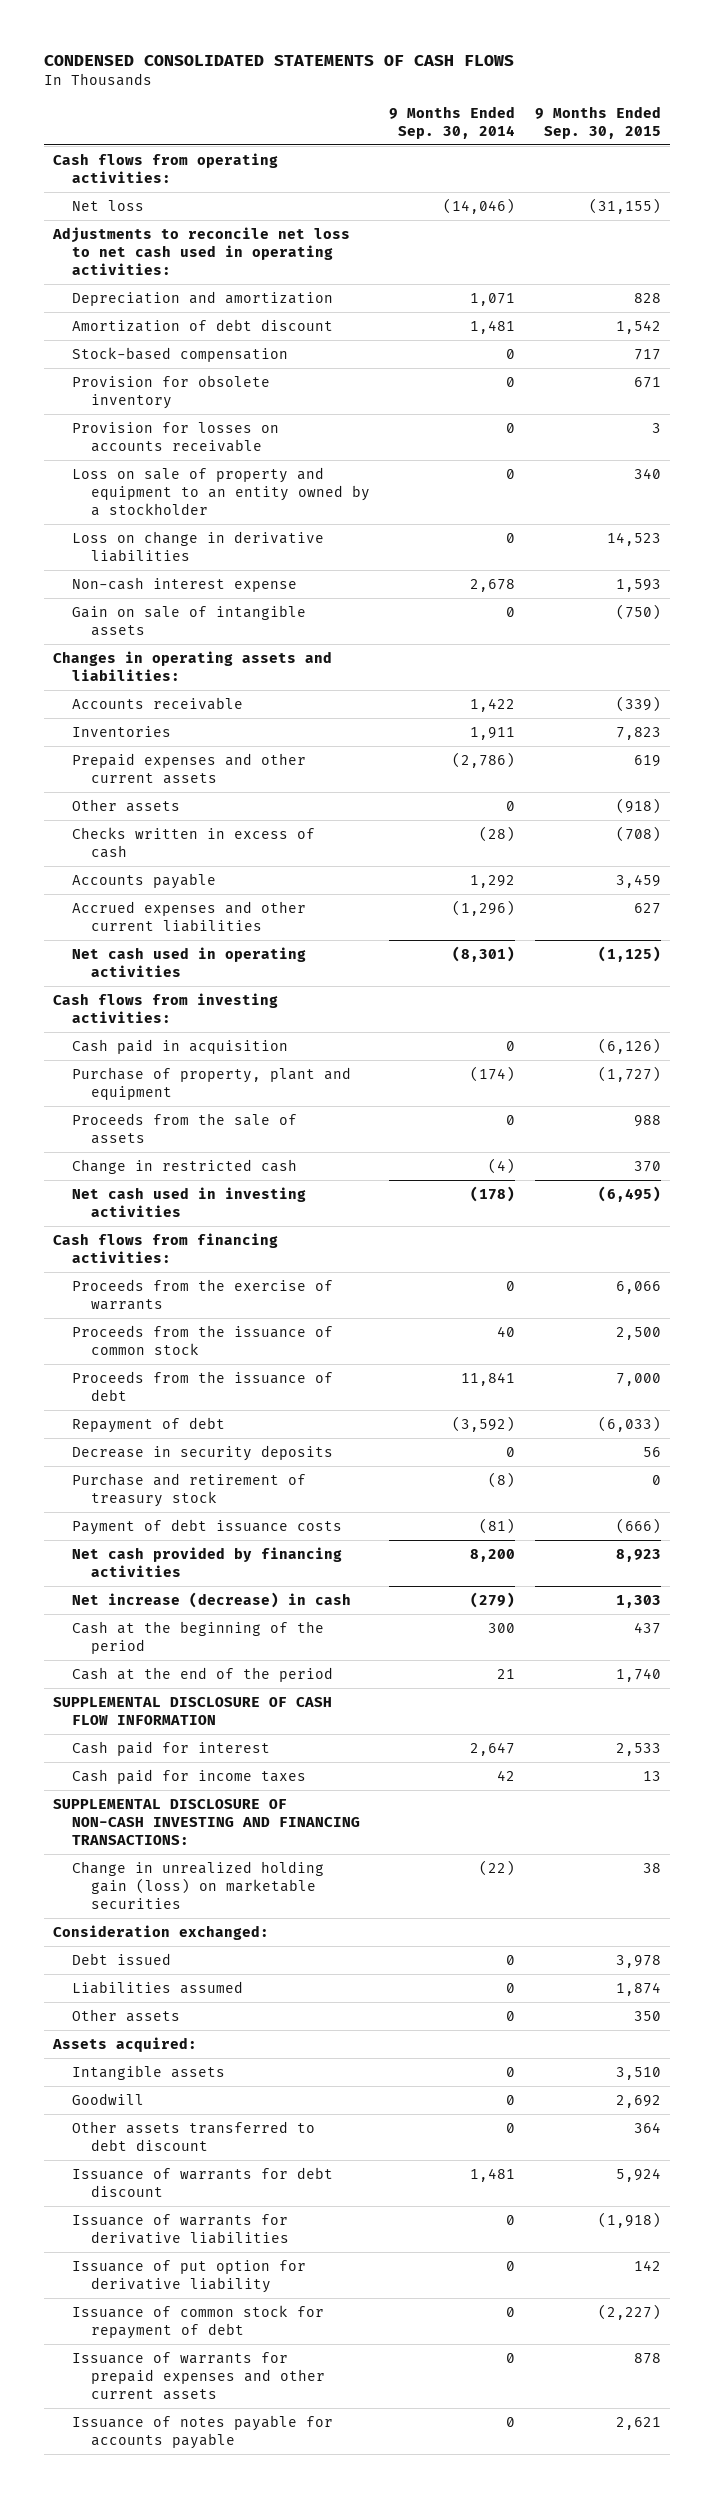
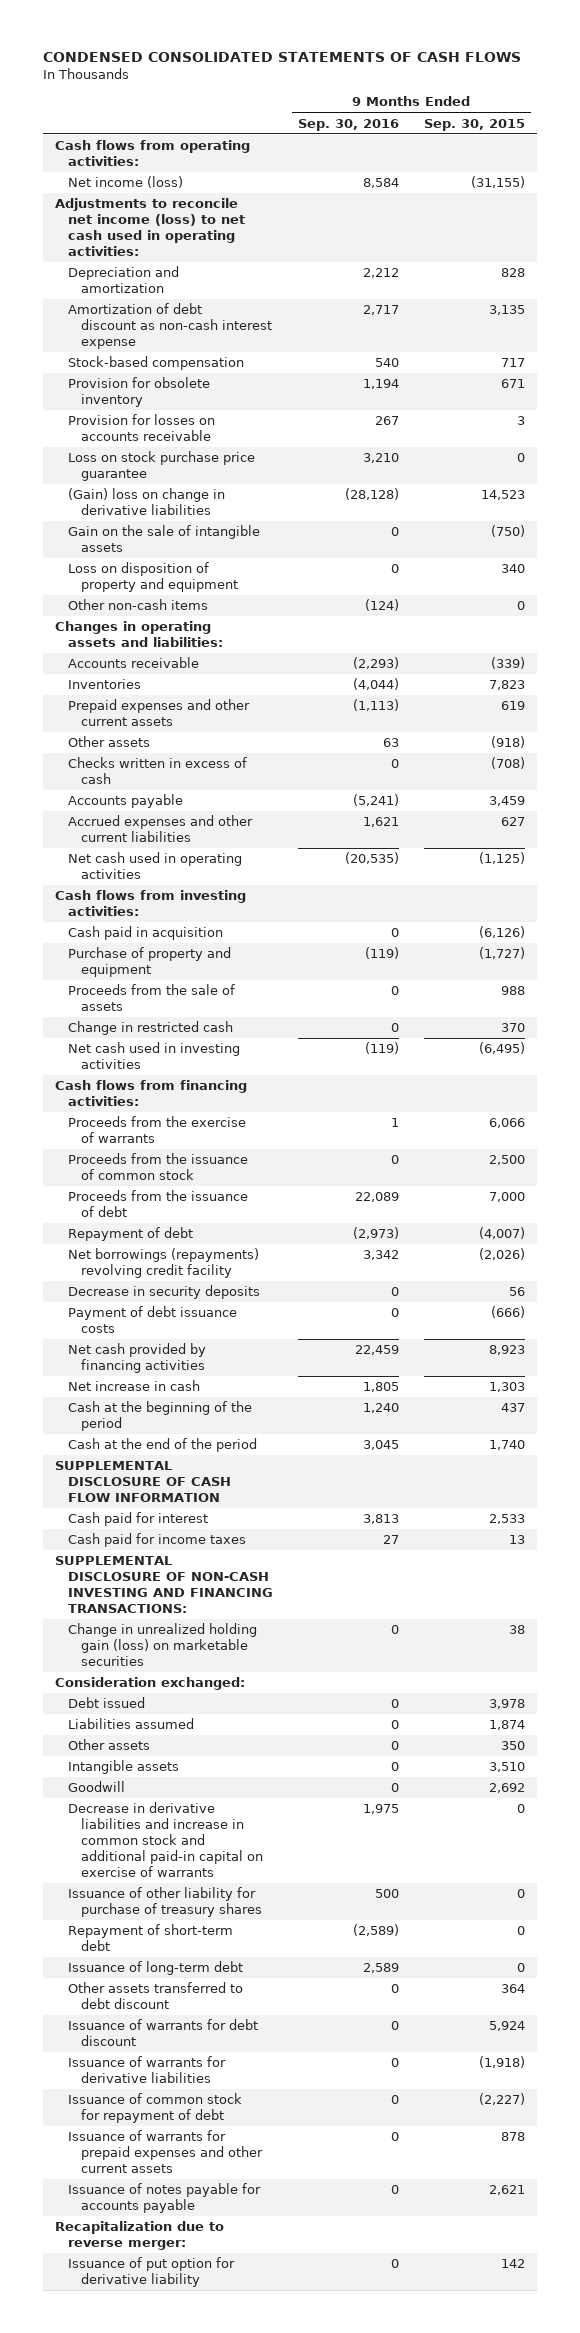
[389,105,516,139] 9 Months Ended Sep. 30, 2014 -> none
none -> [297,118,399,131] Sep. 30, 2016
[72,199,145,211] Net loss -> [68,176,184,189] Net income (loss)
[52,226,351,276] Adjustments to reconcile net loss to net cash used in operating activities: -> [55,198,246,257] Adjustments to reconcile net income (loss) to net cash used in operating activities:
[72,318,334,332] Amortization of debt discount -> [68,303,272,350] Amortization of debt discount as non-cash interest expense
[615,319,661,334] 1,542 -> [488,305,525,316] 3,135
[72,466,371,517] Loss on sale of property and equipment to an entity owned by a stockholder -> none
[72,576,298,592] Non-cash interest expense -> none
none -> [68,451,256,482] Loss on stock purchase price guarantee
[72,530,325,562] Loss on change in derivative liabilities -> [68,488,226,516] (Gain) loss on change in derivative liabilities
[72,604,307,636] Gain on sale of intangible assets -> [68,525,261,553] Gain on the sale of intangible assets
none -> [68,562,238,593] Loss on disposition of property and equipment
none -> [68,599,209,611] Other non-cash items
[72,1066,352,1100] Purchase of property, plant and equipment -> [68,947,232,978] Purchase of property and equipment
[597,1415,661,1432] (6,033) -> [478,1227,525,1240] (4,007)
none -> [68,1248,260,1279] Net borrowings (repayments) revolving credit facility
[72,1472,307,1507] Purchase and retirement of treasury stock -> none
[72,1591,352,1608] Net increase (decrease) in cash -> [68,1380,201,1392] Net increase in cash
[52,2036,198,2052] Assets acquired: -> none
none -> [68,1802,263,1877] Decrease in derivative liabilities and increase in common stock and additional paid-in capital on exercise of warrants
none -> [68,1887,262,1918] Issuance of other liability for purchase of treasury shares
none -> [68,1924,234,1952] Repayment of short-term debt
none -> [68,1961,244,1976] Issuance of long-term debt
none -> [55,2221,225,2251] Recapitalization due to reverse merger:
[72,2259,307,2293] Issuance of put option for derivative liability -> [68,2257,236,2288] Issuance of put option for derivative liability

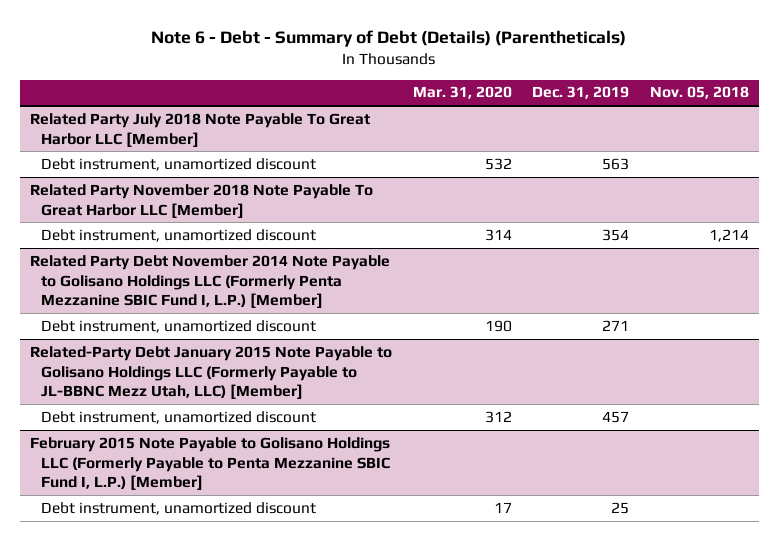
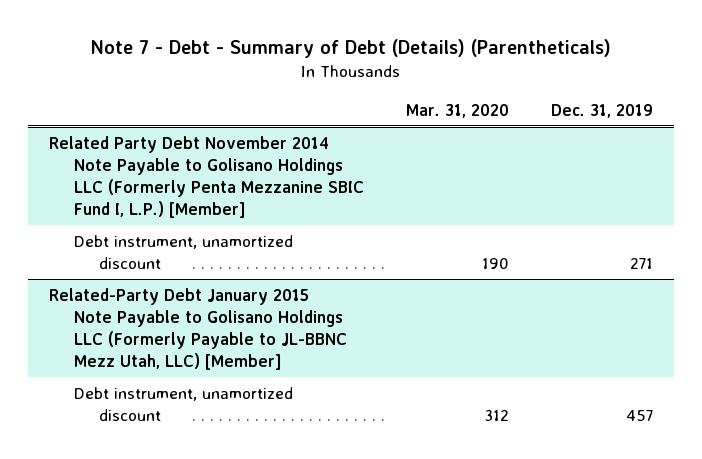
[151,30,627,48] Note 6 - Debt - Summary of Debt (Details) (Parentheticals) -> [89,39,611,59] Note 7 - Debt - Summary of Debt (Details) (Parentheticals)
[649,86,749,100] Nov. 05, 2018 -> none
[29,112,370,147] Related Party July 2018 Note Payable To Great Harbor LLC [Member] -> none
[41,157,317,171] Debt instrument, unamortized discount -> none
[29,183,373,218] Related Party November 2018 Note Payable To Great Harbor LLC [Member] -> none
[41,228,317,242] Debt instrument, unamortized discount -> none
[29,436,391,491] February 2015 Note Payable to Golisano Holdings LLC (Formerly Payable to Penta Mezzanine SBIC Fund I, L.P.) [Member] -> none
[41,501,317,515] Debt instrument, unamortized discount -> none

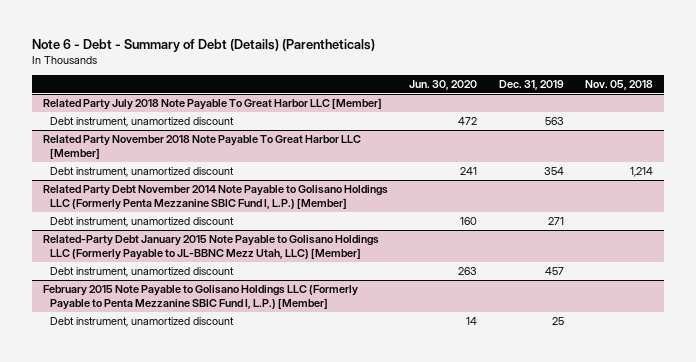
[89,39,611,59] Note 7 - Debt - Summary of Debt (Details) (Parentheticals) -> [31,38,375,52] Note 6 - Debt - Summary of Debt (Details) (Parentheticals)
[405,103,509,118] Mar. 31, 2020 -> none
none -> [409,80,478,91] Jun. 30, 2020
none -> [585,80,654,91] Nov. 05, 2018
none -> [42,97,382,110] Related Party July 2018 Note Payable To Great Harbor LLC [Member]
none -> [50,116,235,127] Debt instrument, unamortized discount
none -> [42,134,361,160] Related Party November 2018 Note Payable To Great Harbor LLC [Member]
none -> [50,166,235,177] Debt instrument, unamortized discount
none -> [42,284,358,311] February 2015 Note Payable to Golisano Holdings LLC (Formerly Payable to Penta Mezzanine SBIC Fund I, L.P.) [Member]
none -> [50,316,235,327] Debt instrument, unamortized discount

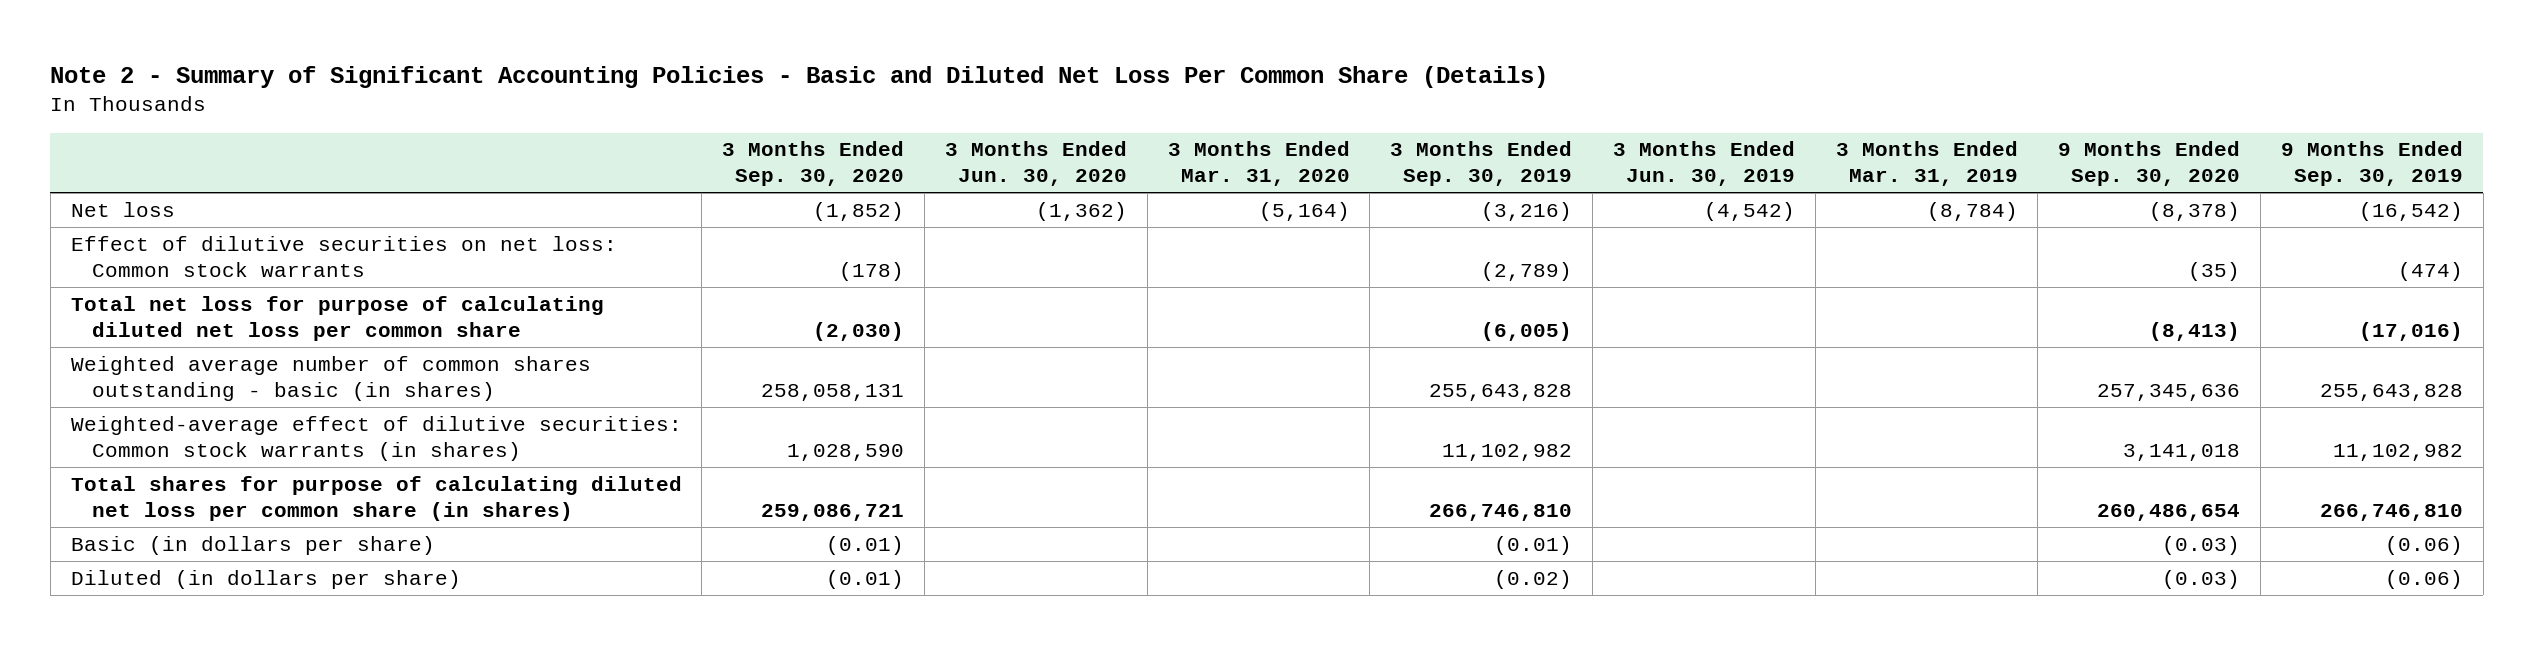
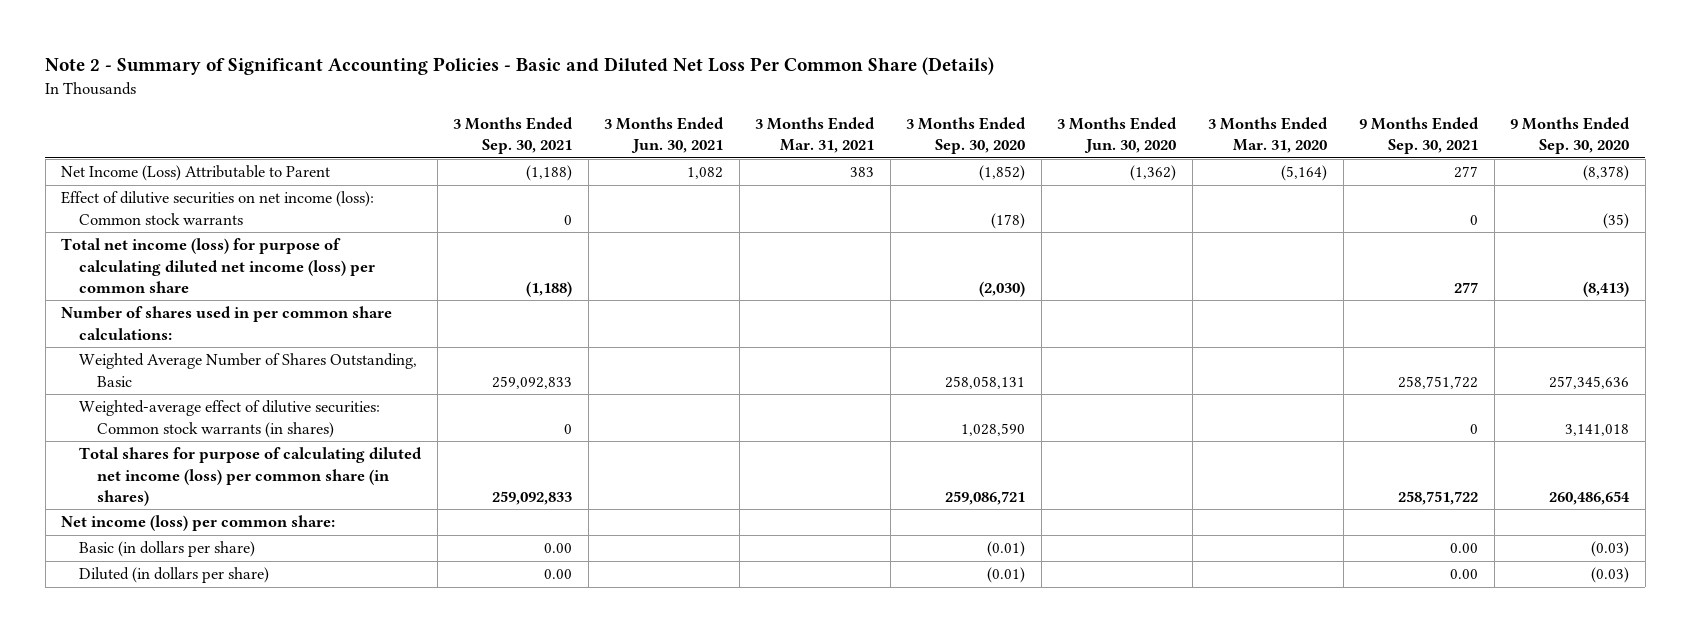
[1390,141,1573,187] 3 Months Ended Sep. 30, 2019 -> none
[1612,141,1795,187] 3 Months Ended Jun. 30, 2019 -> none
[1835,141,2018,187] 3 Months Ended Mar. 31, 2019 -> none
[2280,141,2463,187] 9 Months Ended Sep. 30, 2019 -> none
none -> [453,116,574,155] 3 Months Ended Sep. 30, 2021
none -> [604,116,725,154] 3 Months Ended Jun. 30, 2021
none -> [755,116,876,154] 3 Months Ended Mar. 31, 2021
none -> [1359,116,1480,155] 9 Months Ended Sep. 30, 2021
[70,201,175,217] Net loss -> [61,165,331,182] Net Income (Loss) Attributable to Parent
[70,235,617,277] Effect of dilutive securities on net loss: Common stock warrants -> [61,191,375,225] Effect of dilutive securities on net income (loss): Common stock warrants
[70,295,604,341] Total net loss for purpose of calculating diluted net loss per common share -> [61,238,376,293] Total net income (loss) for purpose of calculating diluted net income (loss) per common share
none -> [61,306,393,340] Number of shares used in per common share calculations:
[70,355,591,401] Weighted average number of common shares outstanding - basic (in shares) -> [79,353,418,387] Weighted Average Number of Shares Outstanding, Basic
[70,475,682,521] Total shares for purpose of calculating diluted net loss per common share (in shares) -> [79,447,423,506] Total shares for purpose of calculating diluted net income (loss) per common share (in shares)
none -> [61,515,336,532] Net income (loss) per common share:

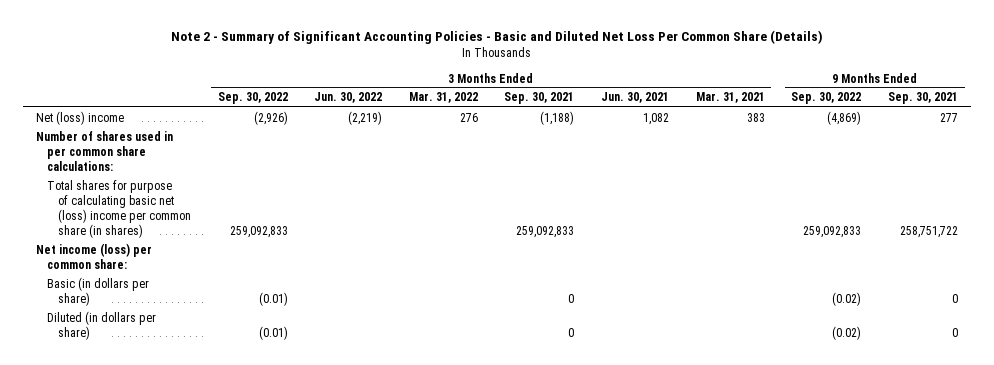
[906,116,1027,155] 3 Months Ended Sep. 30, 2020 -> none
[1057,116,1178,154] 3 Months Ended Jun. 30, 2020 -> none
[1208,116,1329,154] 3 Months Ended Mar. 31, 2020 -> none
[1510,116,1631,155] 9 Months Ended Sep. 30, 2020 -> none
none -> [217,92,288,105] Sep. 30, 2022
none -> [314,92,383,104] Jun. 30, 2022
none -> [408,92,478,104] Mar. 31, 2022
none -> [791,92,862,105] Sep. 30, 2022
[61,191,375,225] Effect of dilutive securities on net income (loss): Common stock warrants -> none
[61,238,376,293] Total net income (loss) for purpose of calculating diluted net income (loss) per common share -> none
[61,165,331,182] Net Income (Loss) Attributable to Parent -> [35,110,124,125] Net (loss) income
[79,400,381,438] Weighted-average effect of dilutive securities: Common stock warrants (in shares) -> none
[79,447,423,506] Total shares for purpose of calculating diluted net income (loss) per common share (in shares) -> none
[79,353,418,387] Weighted Average Number of Shares Outstanding, Basic -> [46,179,191,239] Total shares for purpose of calculating basic net (loss) income per common share (in shares)
[544,543,573,554] 0.00 -> [568,293,575,303] 0
[1450,543,1479,554] 0.00 -> [951,293,958,303] 0
[544,569,573,580] 0.00 -> [568,327,575,337] 0
[1450,569,1479,580] 0.00 -> [951,327,958,337] 0

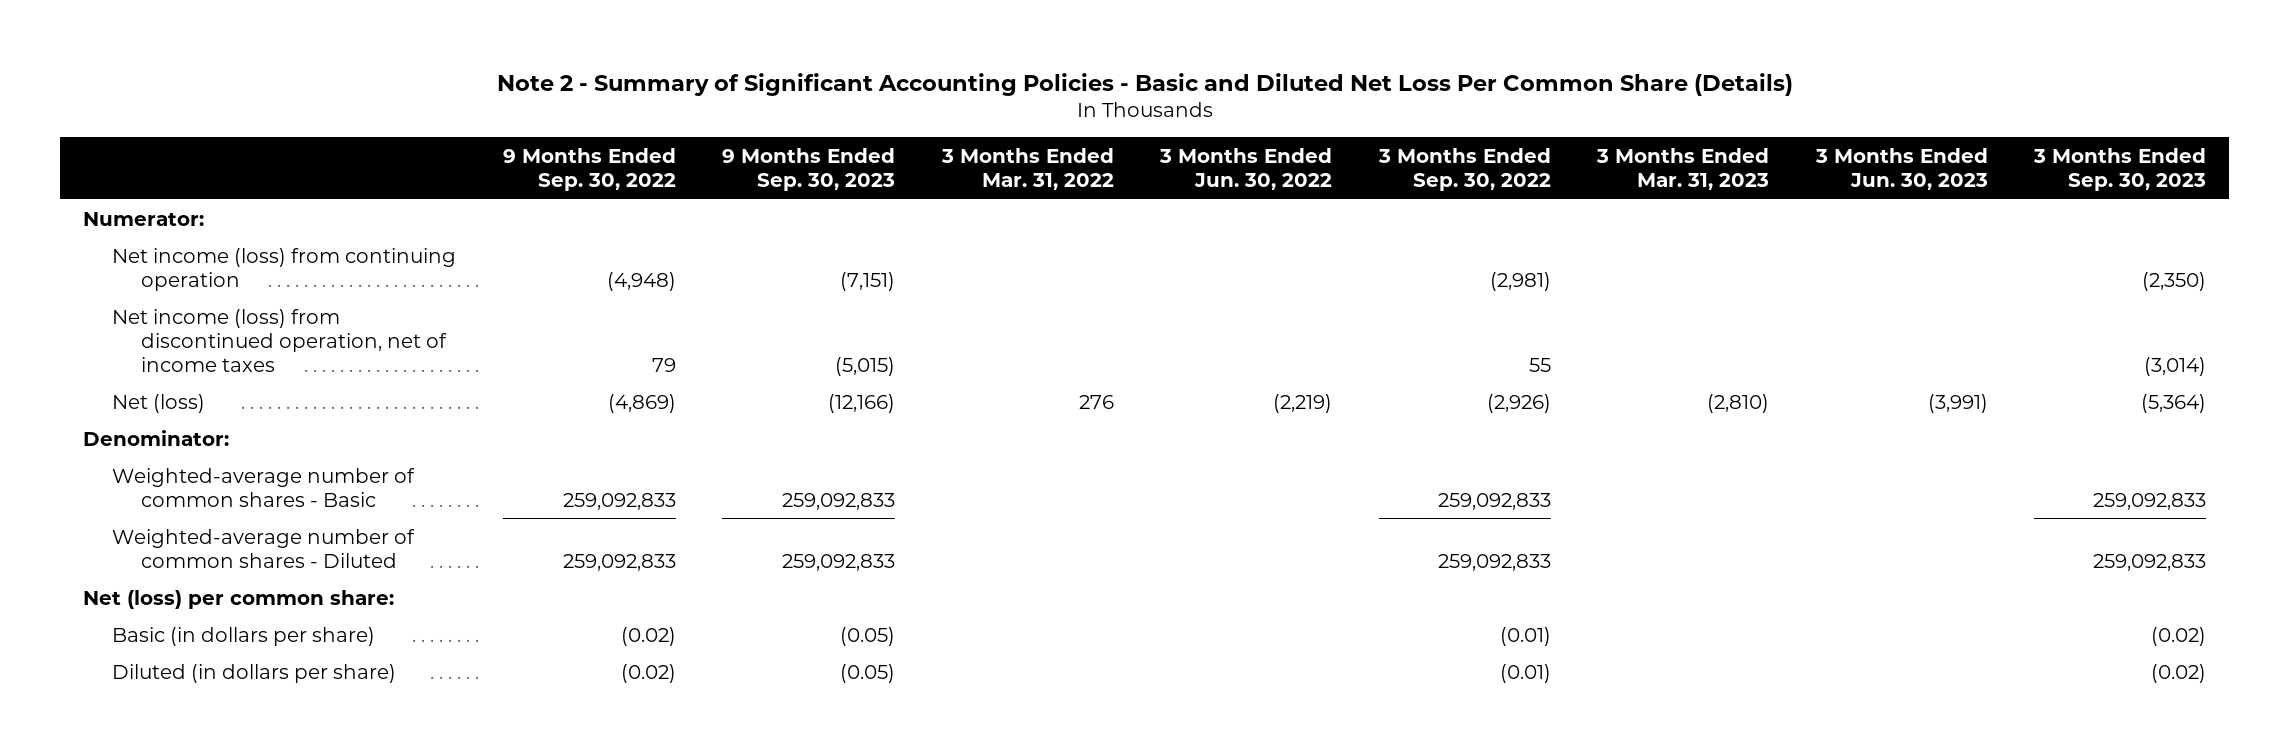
[504,92,575,105] Sep. 30, 2021 -> none
[601,92,670,104] Jun. 30, 2021 -> none
[695,92,765,104] Mar. 31, 2021 -> none
[887,92,958,105] Sep. 30, 2021 -> none
none -> [722,147,896,191] 9 Months Ended Sep. 30, 2023
none -> [1596,147,1770,190] 3 Months Ended Mar. 31, 2023
none -> [1814,147,1988,190] 3 Months Ended Jun. 30, 2023
none -> [2033,147,2207,191] 3 Months Ended Sep. 30, 2023
none -> [83,211,205,226] Numerator:
none -> [112,247,457,291] Net income (loss) from continuing operation
none -> [112,308,448,372] Net income (loss) from discontinued operation, net of income taxes
[35,110,124,125] Net (loss) income -> [112,393,206,413] Net (loss)
[35,130,173,171] Number of shares used in per common share calculations: -> [83,429,230,446] Denominator:
[46,179,191,239] Total shares for purpose of calculating basic net (loss) income per common share (in shares) -> [112,467,416,507] Weighted-average number of common shares - Basic
none -> [112,528,416,568] Weighted-average number of common shares - Diluted
[35,242,152,269] Net income (loss) per common share: -> [83,589,395,609] Net (loss) per common share:

